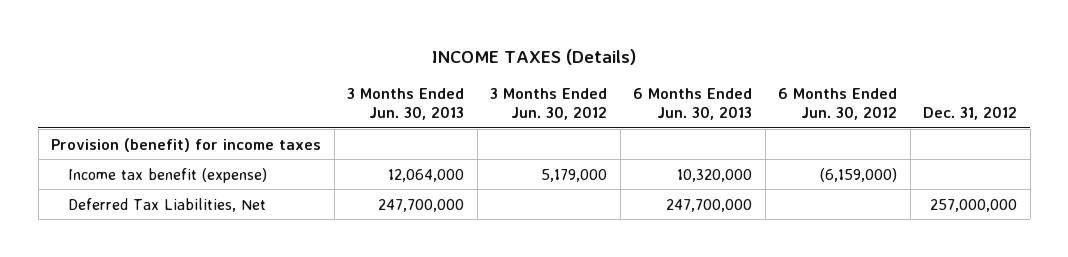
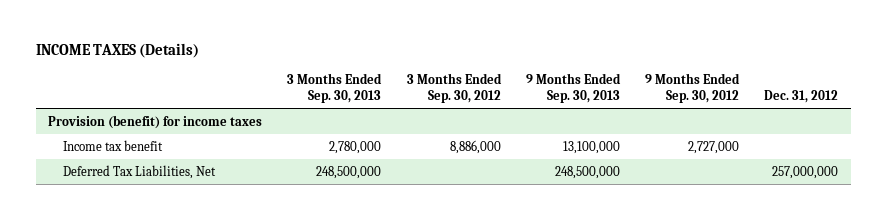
[347,88,465,120] 3 Months Ended Jun. 30, 2013 -> none
[490,88,608,120] 3 Months Ended Jun. 30, 2012 -> none
[633,88,753,120] 6 Months Ended Jun. 30, 2013 -> none
[778,88,898,120] 6 Months Ended Jun. 30, 2012 -> none
none -> [287,73,383,104] 3 Months Ended Sep. 30, 2013
none -> [406,73,502,104] 3 Months Ended Sep. 30, 2012
none -> [525,73,621,104] 9 Months Ended Sep. 30, 2013
none -> [645,73,741,104] 9 Months Ended Sep. 30, 2012
[67,167,267,183] Income tax benefit (expense) -> [63,139,164,151] Income tax benefit

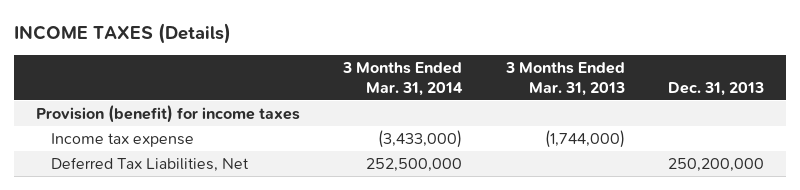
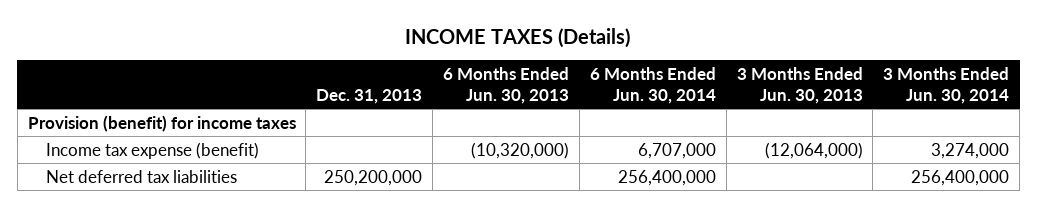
[342,61,464,97] 3 Months Ended Mar. 31, 2014 -> none
[504,61,625,97] 3 Months Ended Mar. 31, 2013 -> none
none -> [443,67,570,104] 6 Months Ended Jun. 30, 2013
none -> [589,67,716,104] 6 Months Ended Jun. 30, 2014
none -> [736,67,863,104] 3 Months Ended Jun. 30, 2013
none -> [883,67,1010,104] 3 Months Ended Jun. 30, 2014
[51,132,195,147] Income tax expense -> [45,141,259,159] Income tax expense (benefit)
[51,156,250,172] Deferred Tax Liabilities, Net -> [45,169,237,183] Net deferred tax liabilities

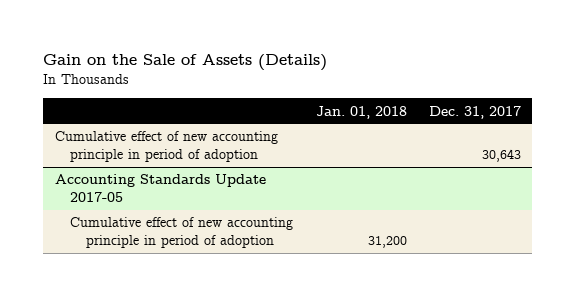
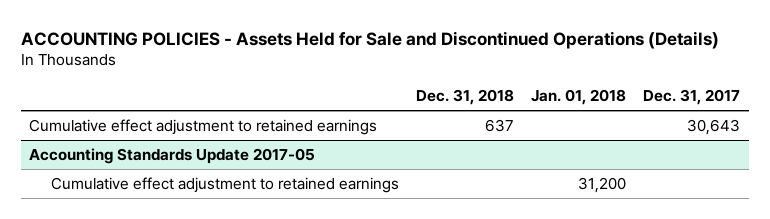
[43,54,328,72] Gain on the Sale of Assets (Details) -> [20,30,719,49] ACCOUNTING POLICIES - Assets Held for Sale and Discontinued Operations (Details)
none -> [416,88,515,105] Dec. 31, 2018
[54,131,278,162] Cumulative effect of new accounting principle in period of adoption -> [29,119,378,136] Cumulative effect adjustment to retained earnings
[70,217,294,248] Cumulative effect of new accounting principle in period of adoption -> [51,177,400,194] Cumulative effect adjustment to retained earnings

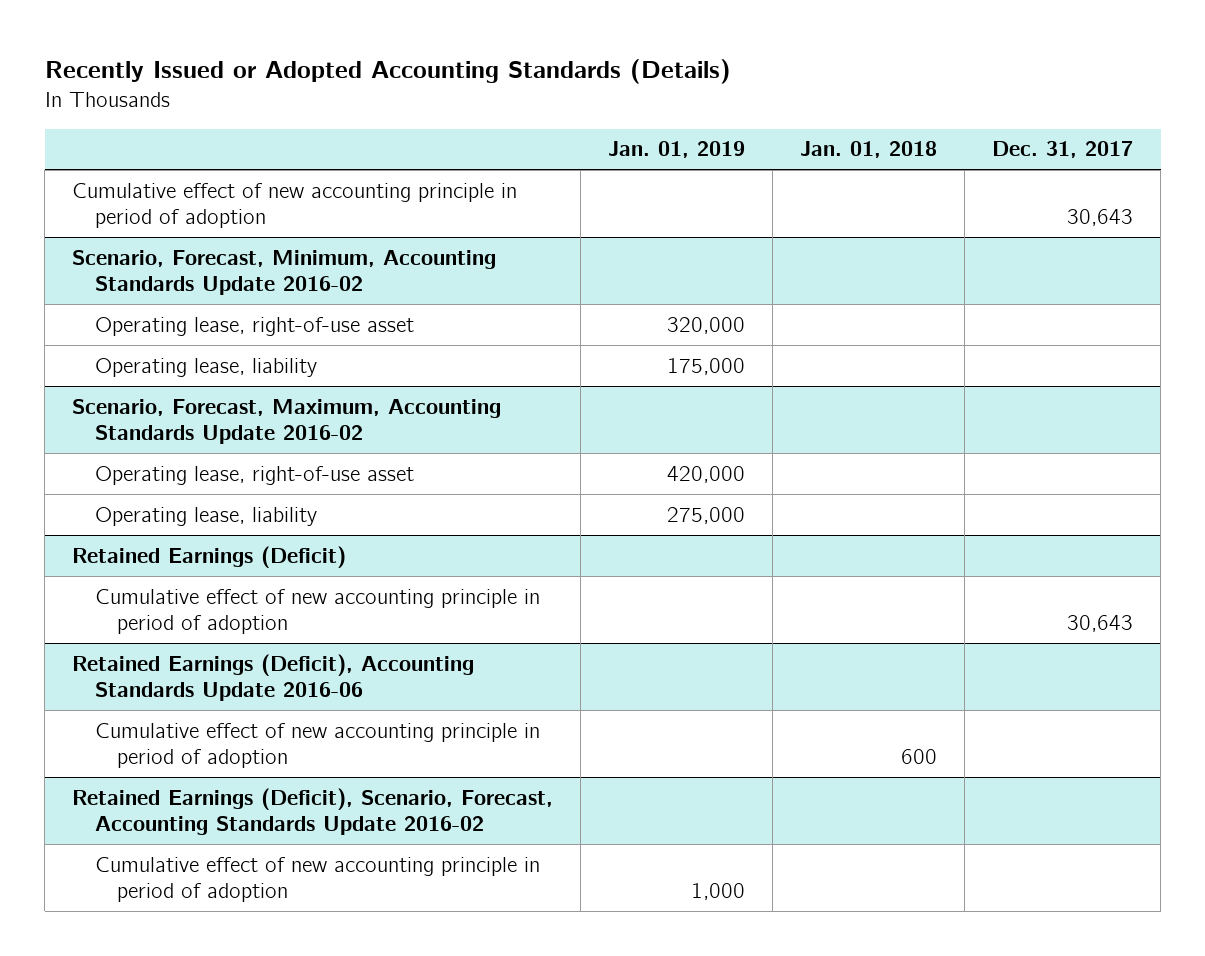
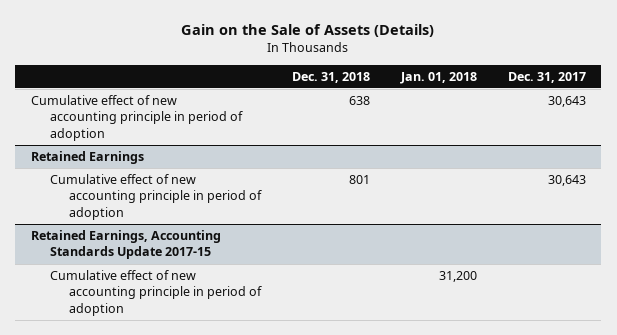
[44,59,731,85] Recently Issued or Adopted Accounting Standards (Details) -> [181,23,435,37] Gain on the Sale of Assets (Details)
[608,141,746,159] Jan. 01, 2019 -> none
none -> [292,71,371,83] Dec. 31, 2018
[72,249,497,296] Scenario, Forecast, Minimum, Accounting Standards Update 2016-02 -> none
[94,316,414,336] Operating lease, right-of-use asset -> none
[94,357,317,377] Operating lease, liability -> none
[72,398,502,445] Scenario, Forecast, Maximum, Accounting Standards Update 2016-02 -> none
[94,465,414,485] Operating lease, right-of-use asset -> none
[94,506,317,526] Operating lease, liability -> none
[72,545,347,568] Retained Earnings (Deficit) -> [30,151,144,165] Retained Earnings
[72,787,554,836] Retained Earnings (Deficit), Scenario, Forecast, Accounting Standards Update 2016-02 -> none
[94,856,540,903] Cumulative effect of new accounting principle in period of adoption -> none
[72,653,475,702] Retained Earnings (Deficit), Accounting Standards Update 2016-06 -> [30,230,221,260] Retained Earnings, Accounting Standards Update 2017-15
[901,749,938,765] 600 -> [439,271,478,283] 31,200

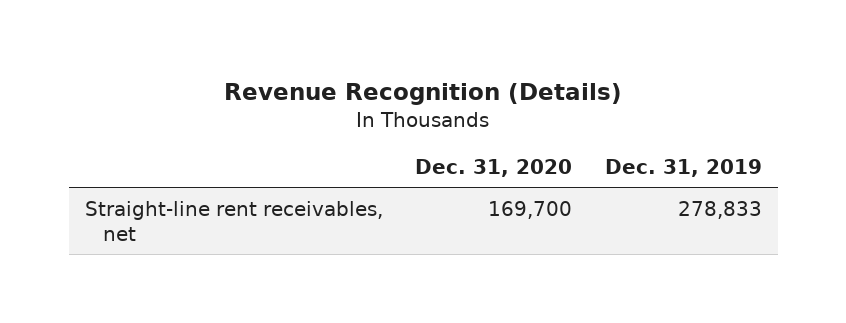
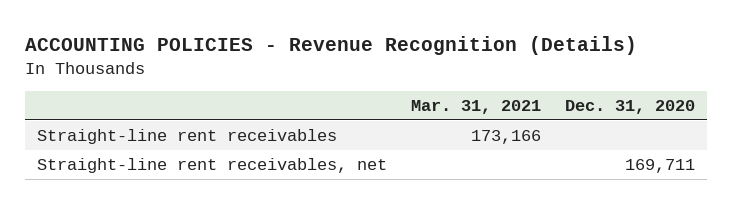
[224,82,623,105] Revenue Recognition (Details) -> [25,36,638,56] ACCOUNTING POLICIES - Revenue Recognition (Details)
[604,159,762,178] Dec. 31, 2019 -> none
none -> [411,100,542,115] Mar. 31, 2021
none -> [37,128,338,144] Straight-line rent receivables
[488,200,573,219] 169,700 -> [625,158,696,173] 169,711

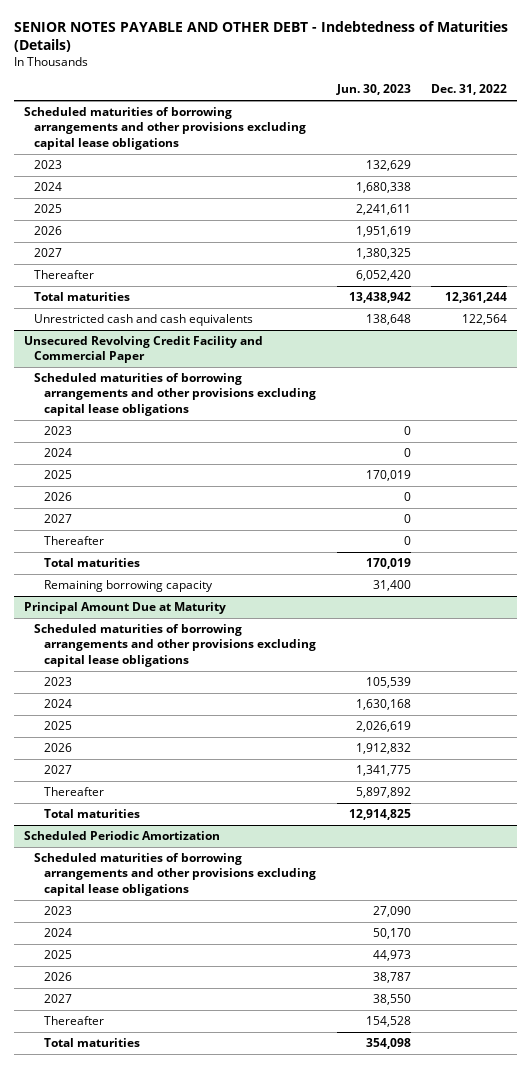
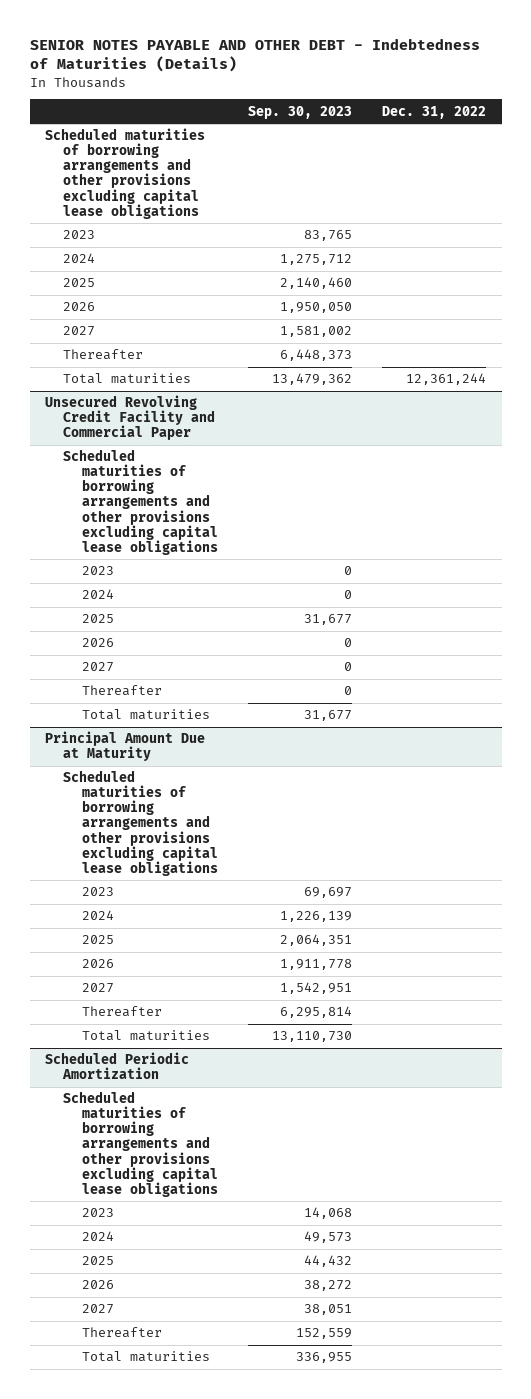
[335,84,411,96] Jun. 30, 2023 -> none
none -> [248,105,353,119] Sep. 30, 2023
[34,314,254,327] Unrestricted cash and cash equivalents -> none
[44,580,214,593] Remaining borrowing capacity -> none

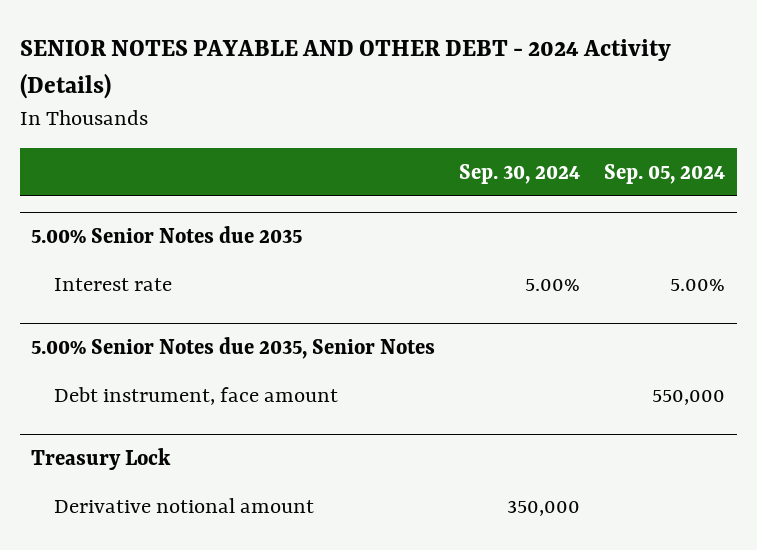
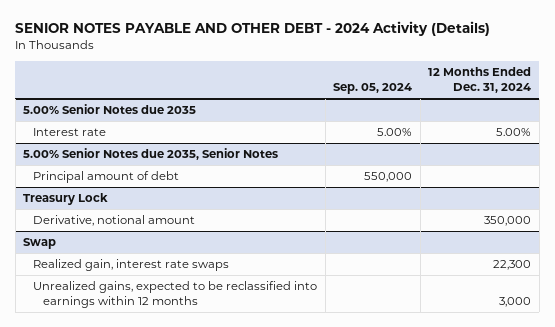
[459,163,581,184] Sep. 30, 2024 -> none
none -> [428,66,532,93] 12 Months Ended Dec. 31, 2024
[53,386,338,405] Debt instrument, face amount -> [33,171,180,184] Principal amount of debt
[53,497,314,513] Derivative notional amount -> [33,215,196,227] Derivative, notional amount
none -> [23,238,57,250] Swap
none -> [33,259,230,272] Realized gain, interest rate swaps
none -> [33,281,318,309] Unrealized gains, expected to be reclassified into earnings within 12 months

